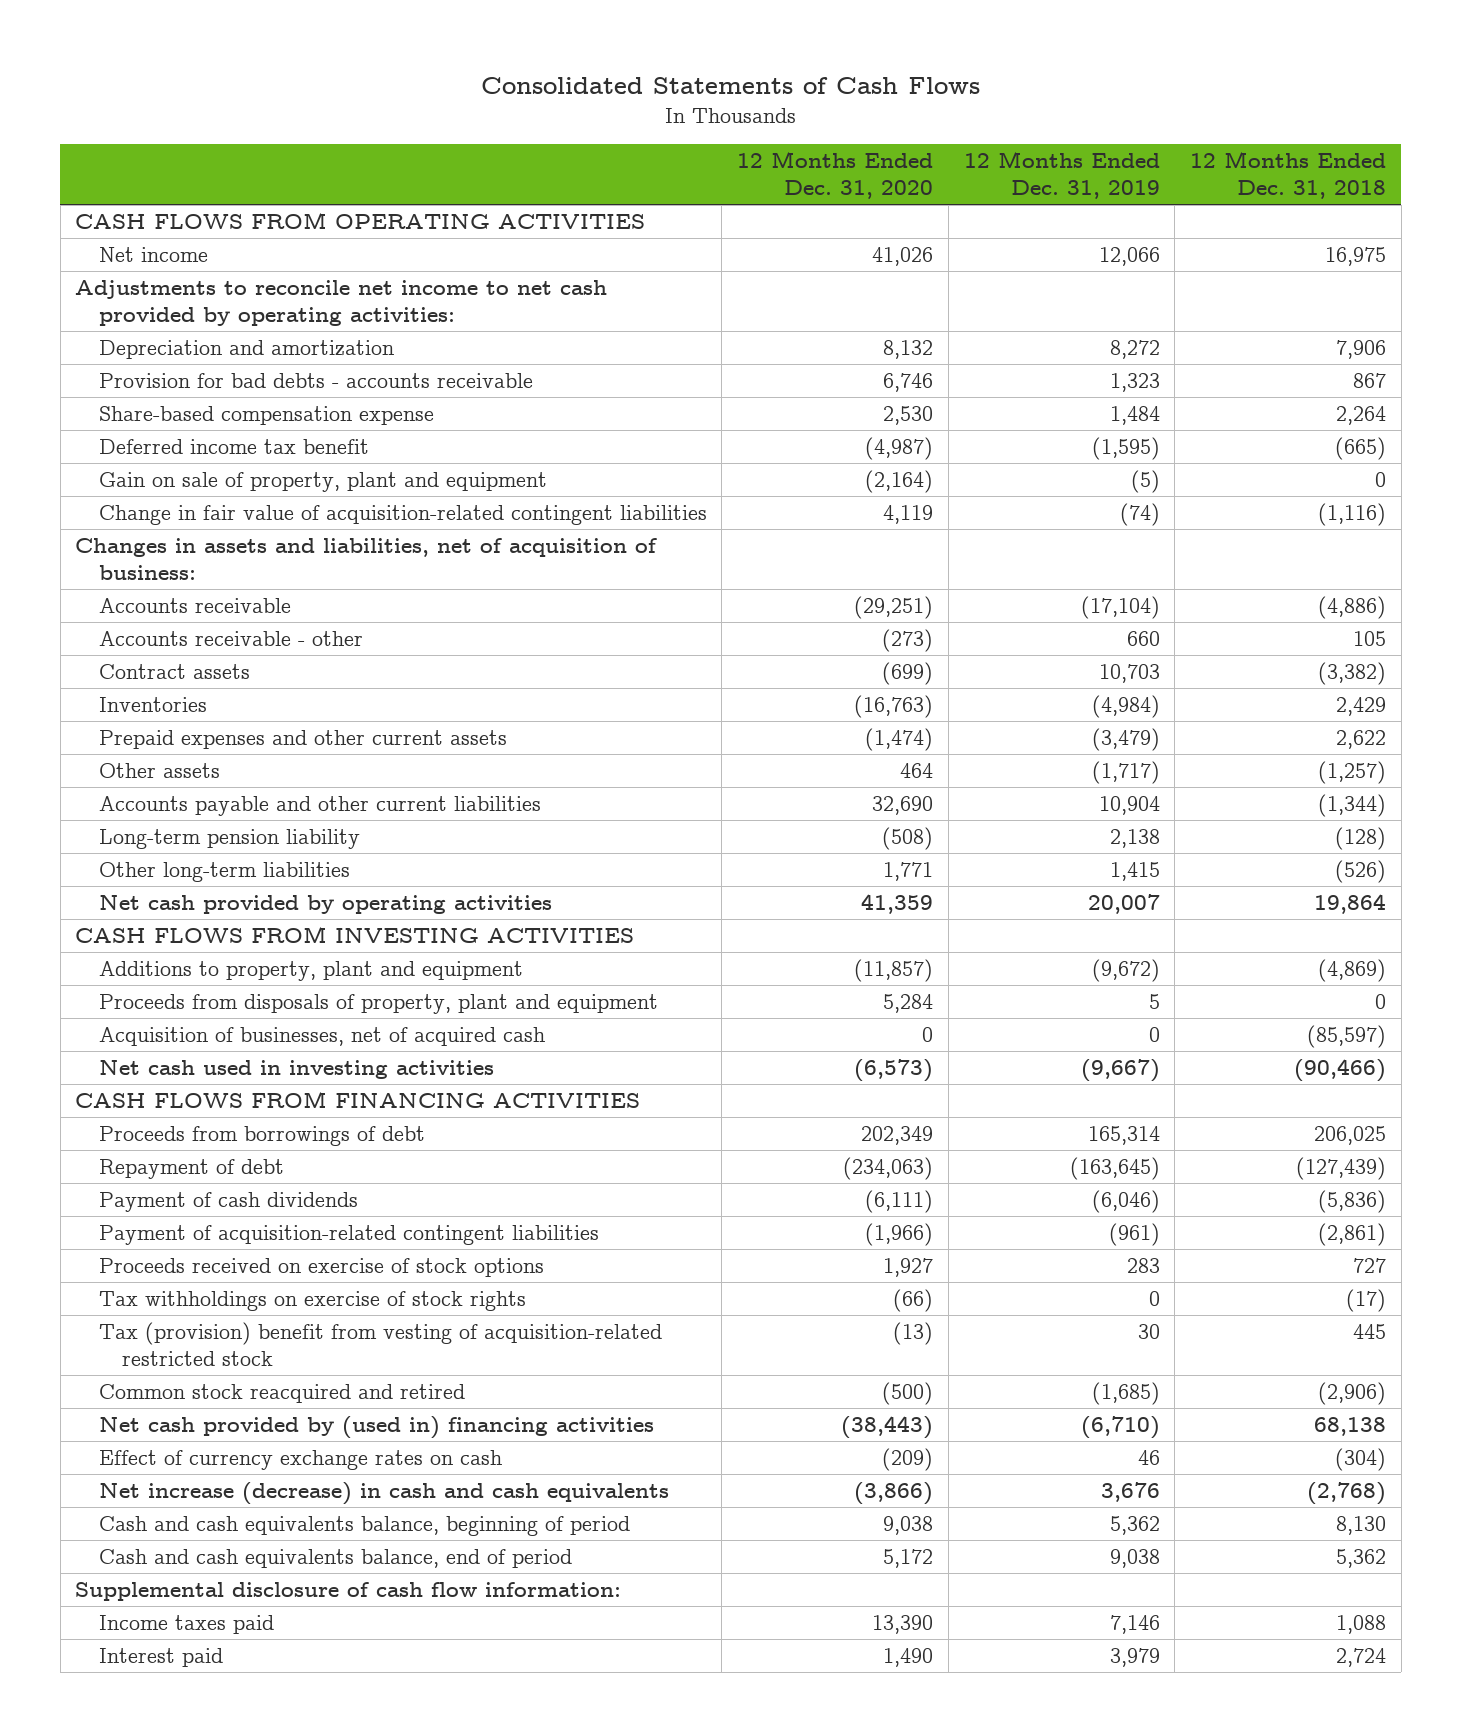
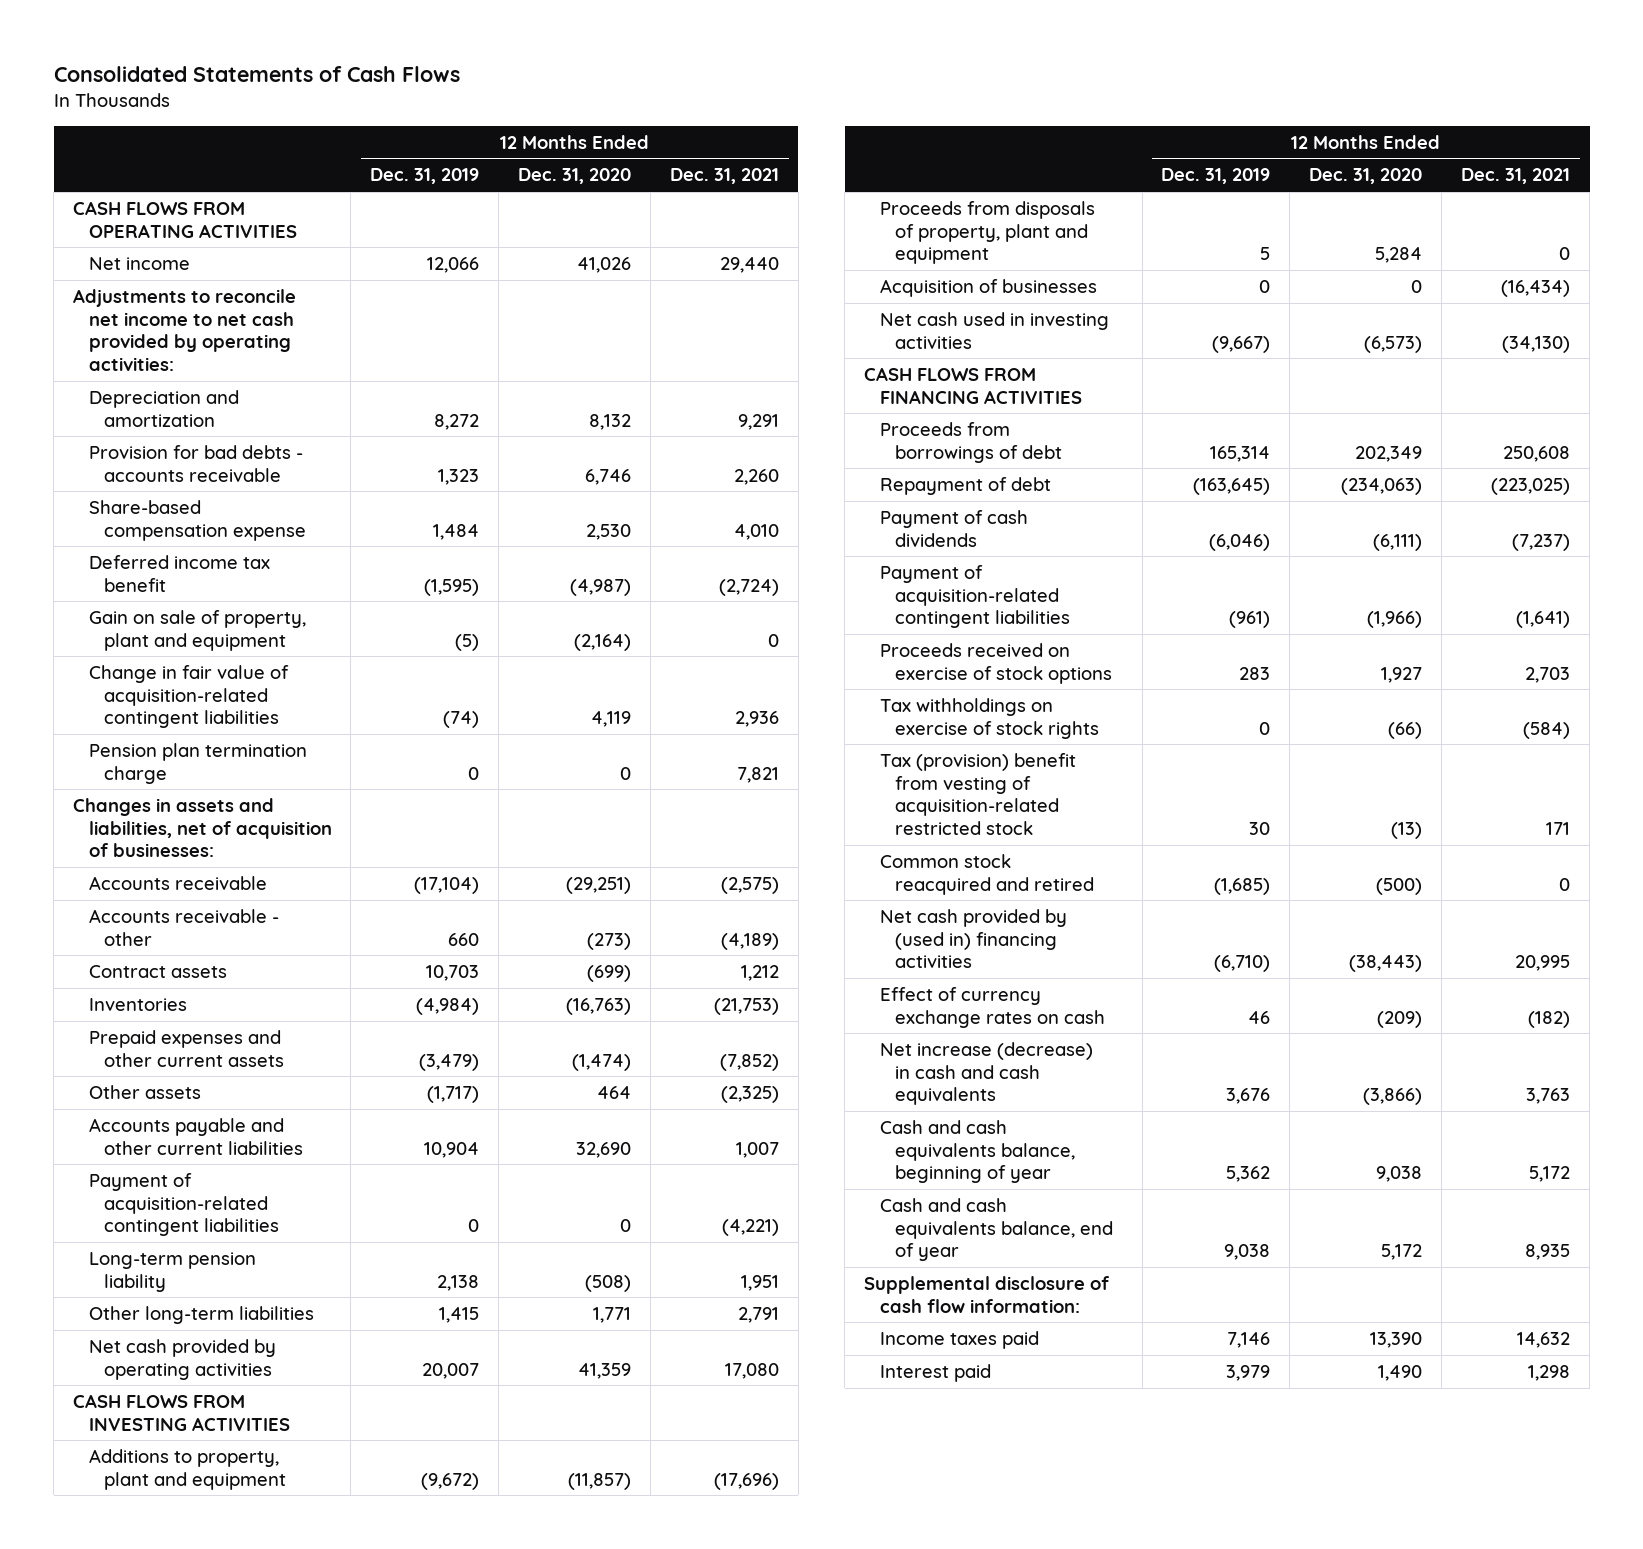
[1189,151,1386,200] 12 Months Ended Dec. 31, 2018 -> none
none -> [670,168,780,185] Dec. 31, 2021
none -> [88,742,307,784] Pension plan termination charge
[75,537,658,580] Changes in assets and liabilities, net of acquisition of business: -> [73,797,332,858] Changes in assets and liabilities, net of acquisition of businesses:
none -> [88,1172,280,1237] Payment of acquisition-related contingent liabilities
[98,1026,545,1046] Acquisition of businesses, net of acquired cash -> [879,278,1097,297] Acquisition of businesses
[98,1515,630,1536] Cash and cash equivalents balance, beginning of period -> [879,1119,1076,1184] Cash and cash equivalents balance, beginning of year
[98,1548,572,1568] Cash and cash equivalents balance, end of period -> [879,1197,1114,1262] Cash and cash equivalents balance, end of year

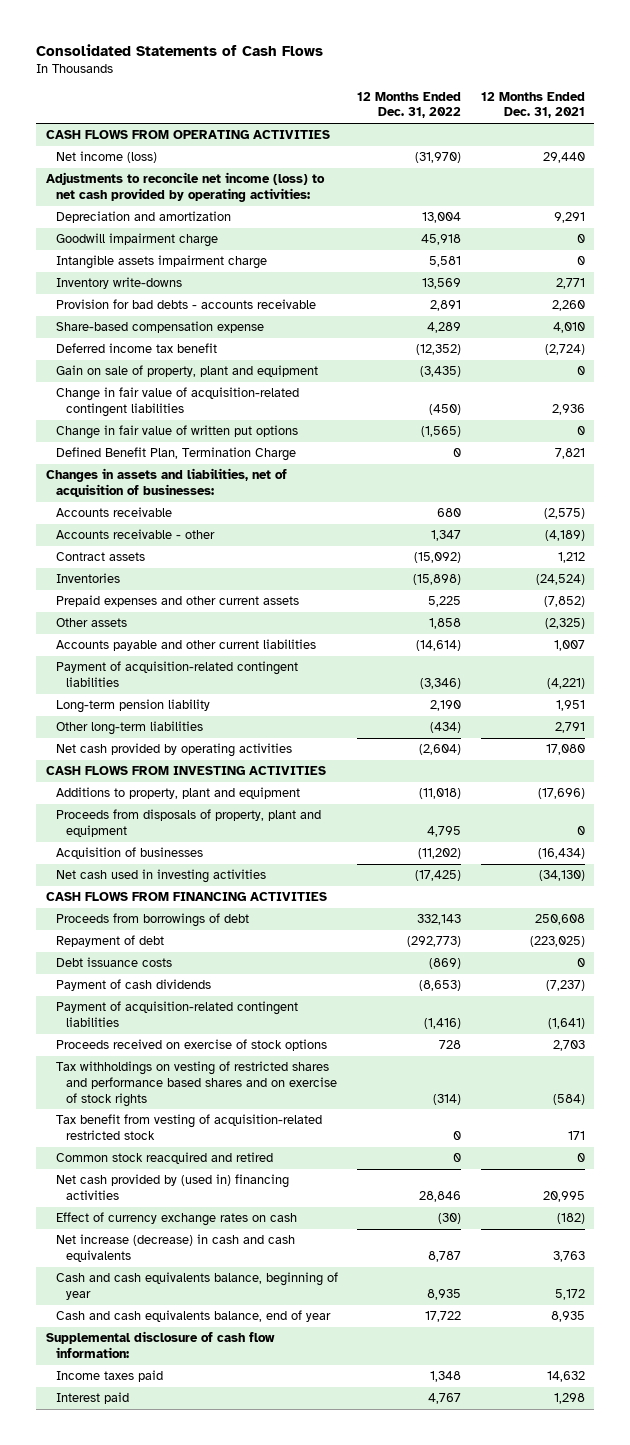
[370,168,480,185] Dec. 31, 2019 -> none
[518,168,632,185] Dec. 31, 2020 -> none
none -> [357,91,462,119] 12 Months Ended Dec. 31, 2022
[88,256,190,270] Net income -> [55,151,157,164] Net income (loss)
[73,288,297,372] Adjustments to reconcile net income to net cash provided by operating activities: -> [45,172,325,202] Adjustments to reconcile net income (loss) to net cash provided by operating activities:
none -> [55,233,218,248] Goodwill impairment charge
none -> [55,255,267,270] Intangible assets impairment charge
none -> [55,277,182,290] Inventory write-downs
none -> [55,425,298,440] Change in fair value of written put options
[88,742,307,784] Pension plan termination charge -> [55,447,296,462] Defined Benefit Plan, Termination Charge
[714,997,780,1015] (21,753) -> [535,574,585,586] (24,524)
none -> [55,957,172,968] Debt issuance costs
[879,697,1100,739] Tax withholdings on exercise of stock rights -> [55,1061,337,1107] Tax withholdings on vesting of restricted shares and performance based shares and on exercise of stock rights
[879,752,1076,836] Tax (provision) benefit from vesting of acquisition-related restricted stock -> [55,1114,322,1140] Tax benefit from vesting of acquisition-related restricted stock

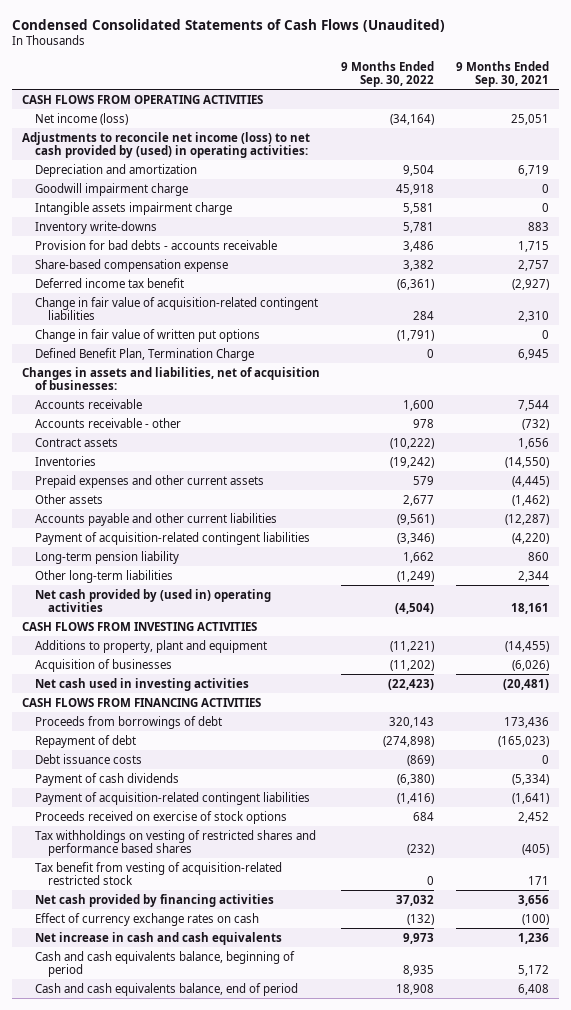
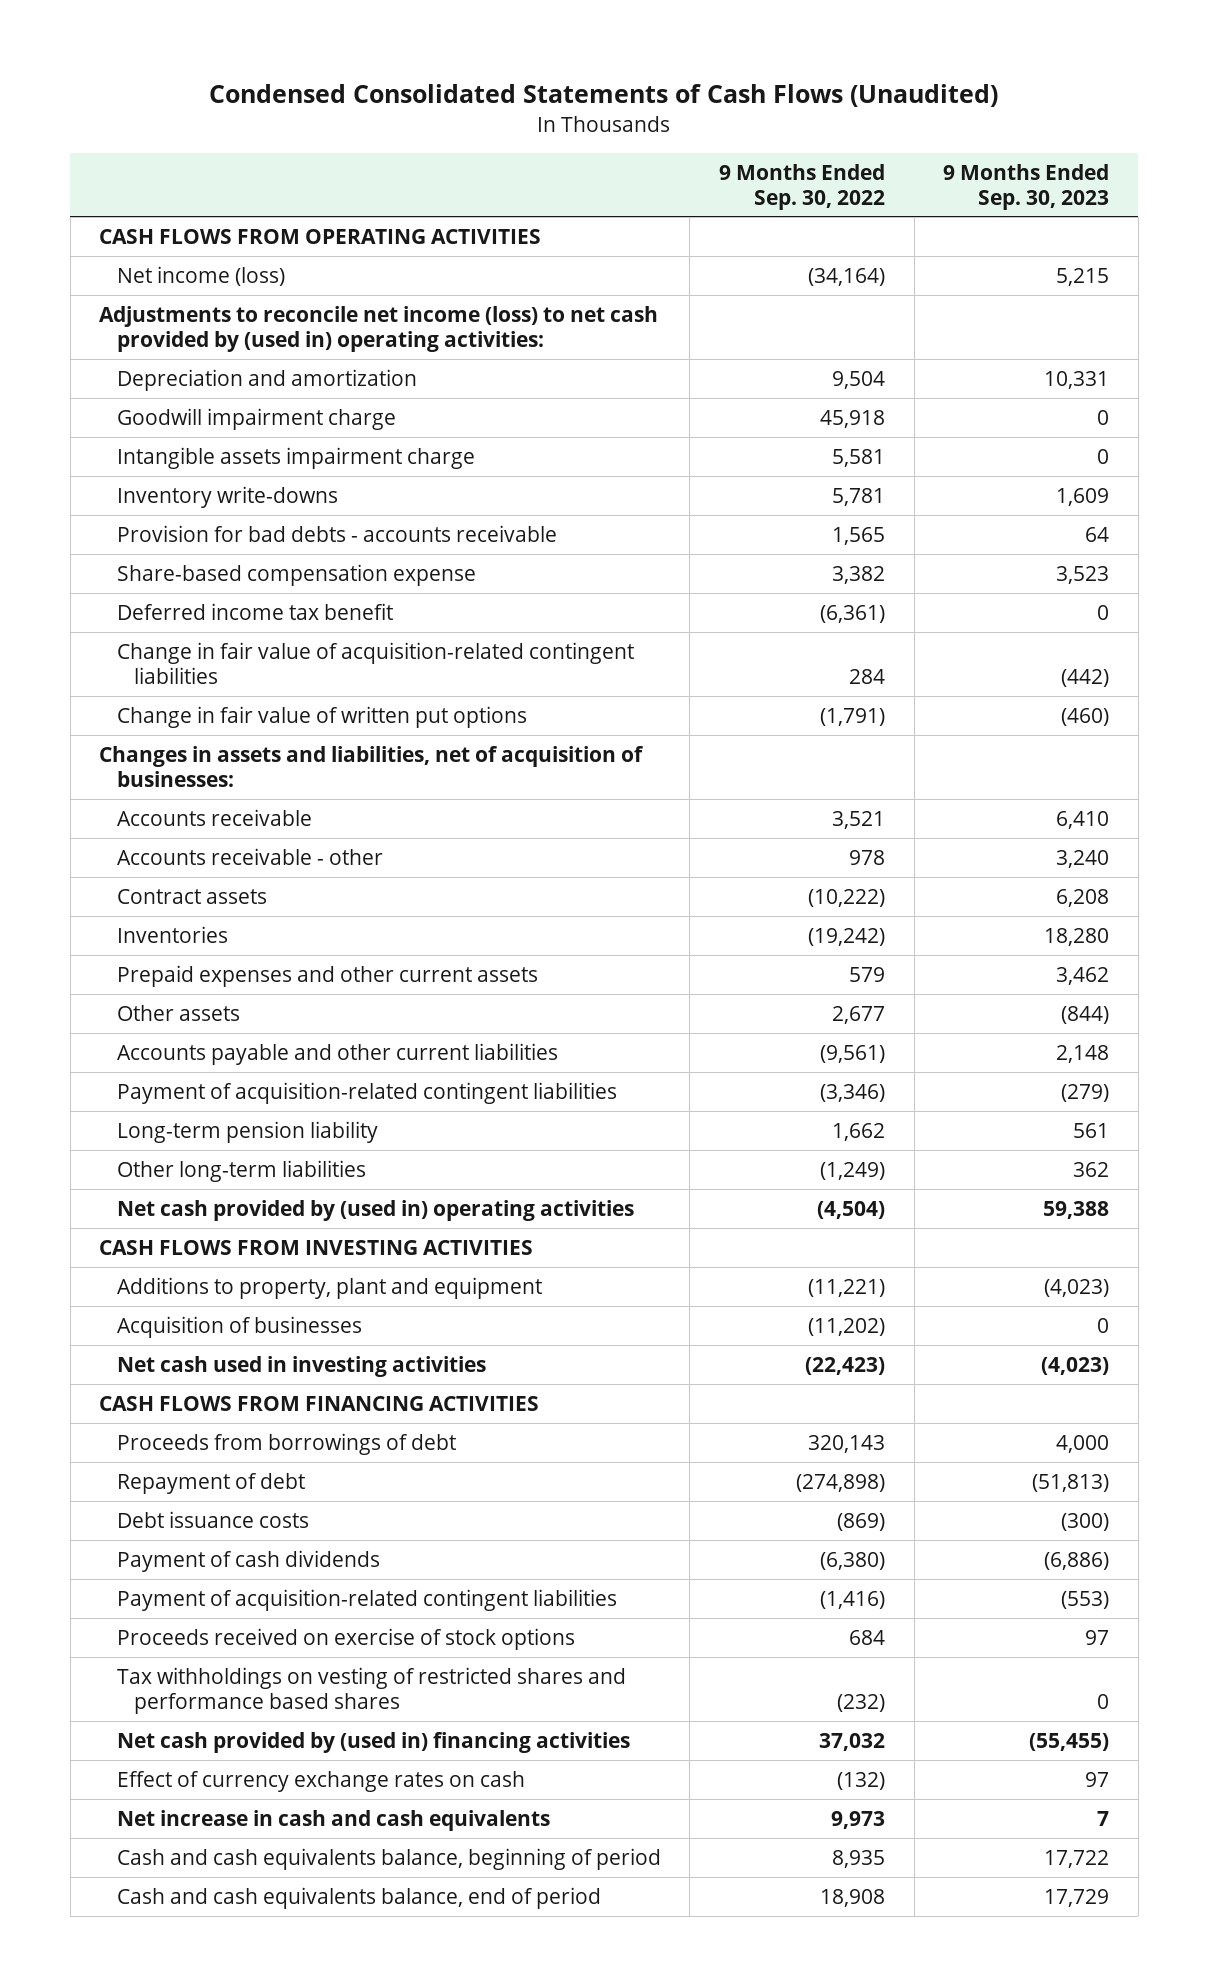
[455,60,549,87] 9 Months Ended Sep. 30, 2021 -> none
none -> [943,163,1110,210] 9 Months Ended Sep. 30, 2023
[22,131,311,159] Adjustments to reconcile net income (loss) to net cash provided by (used) in operating activities: -> [99,305,659,352] Adjustments to reconcile net income (loss) to net cash provided by (used in) operating activities:
[403,240,435,252] 3,486 -> [832,526,886,545] 1,565
[34,347,254,361] Defined Benefit Plan, Termination Charge -> none
[403,399,435,411] 1,600 -> [832,810,886,829] 3,521
[34,861,282,886] Tax benefit from vesting of acquisition-related restricted stock -> none
[34,893,274,907] Net cash provided by financing activities -> [116,1731,630,1753] Net cash provided by (used in) financing activities

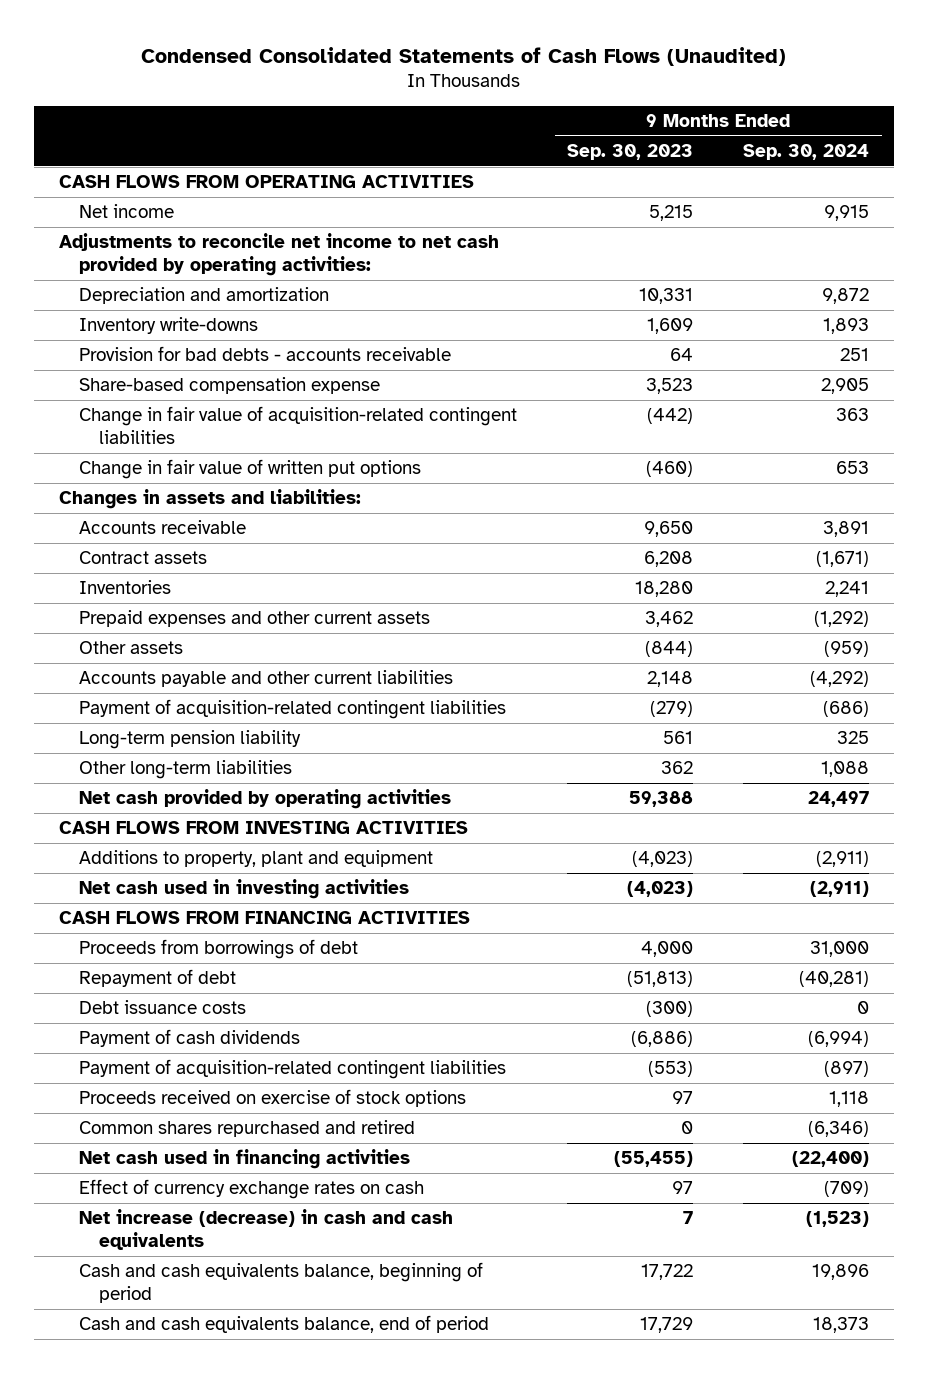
[719,163,886,210] 9 Months Ended Sep. 30, 2022 -> none
none -> [743,143,870,160] Sep. 30, 2024
[116,265,285,286] Net income (loss) -> [79,204,175,219] Net income
[99,305,659,352] Adjustments to reconcile net income (loss) to net cash provided by (used in) operating activities: -> [59,233,500,277] Adjustments to reconcile net income to net cash provided by operating activities:
[116,407,396,430] Goodwill impairment charge -> none
[116,446,475,469] Intangible assets impairment charge -> none
[116,602,393,620] Deferred income tax benefit -> none
[116,847,383,865] Accounts receivable - other -> none
[99,745,645,787] Changes in assets and liabilities, net of acquisition of businesses: -> [59,489,362,510] Changes in assets and liabilities:
[1056,810,1110,829] 6,410 -> [644,521,694,538] 9,650
[116,1199,634,1221] Net cash provided by (used in) operating activities -> [79,789,452,810] Net cash provided by operating activities
[116,1315,362,1338] Acquisition of businesses -> none
[116,1666,626,1714] Tax withholdings on vesting of restricted shares and performance based shares -> none
none -> [79,1120,416,1138] Common shares repurchased and retired
[116,1731,630,1753] Net cash provided by (used in) financing activities -> [79,1149,411,1170] Net cash used in financing activities
[116,1809,550,1831] Net increase in cash and cash equivalents -> [79,1209,454,1251] Net increase (decrease) in cash and cash equivalents

